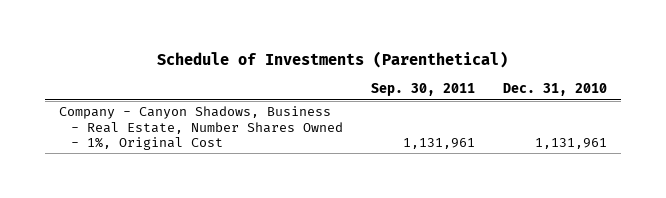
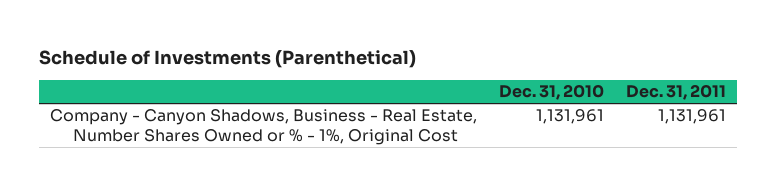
[370,83,475,97] Sep. 30, 2011 -> none
none -> [626,84,727,101] Dec. 31, 2011
[59,106,343,150] Company - Canyon Shadows, Business - Real Estate, Number Shares Owned - 1%, Original Cost -> [50,109,478,145] Company - Canyon Shadows, Business - Real Estate, Number Shares Owned or % - 1%, Original Cost

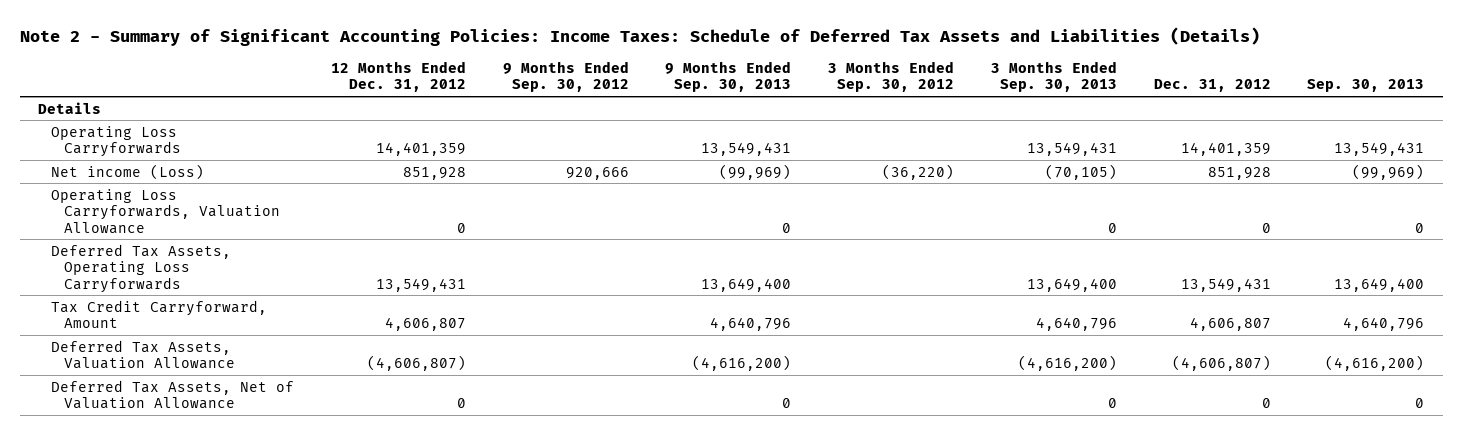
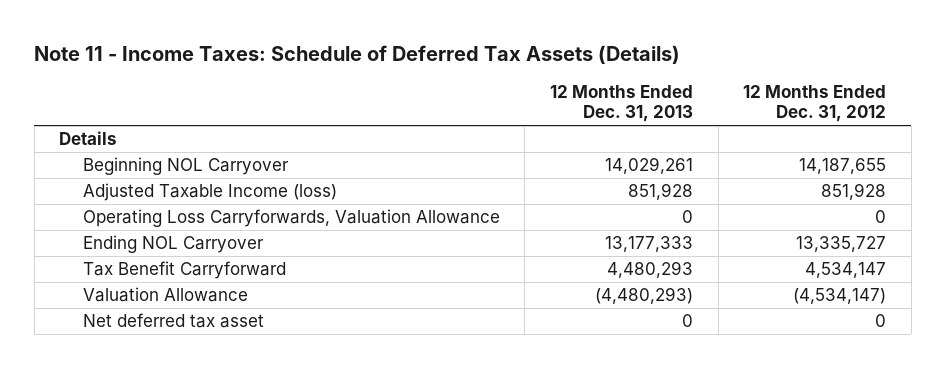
[19,27,1260,47] Note 2 - Summary of Significant Accounting Policies: Income Taxes: Schedule of Deferred Tax Assets and Liabilities (Details) -> [34,45,681,65] Note 11 - Income Taxes: Schedule of Deferred Tax Assets (Details)
[502,60,629,93] 9 Months Ended Sep. 30, 2012 -> none
[665,60,792,93] 9 Months Ended Sep. 30, 2013 -> none
[828,60,955,93] 3 Months Ended Sep. 30, 2012 -> none
[990,60,1117,93] 3 Months Ended Sep. 30, 2013 -> none
[1153,79,1271,93] Dec. 31, 2012 -> none
[1307,79,1425,93] Sep. 30, 2013 -> none
none -> [550,84,694,123] 12 Months Ended Dec. 31, 2013
[51,125,182,158] Operating Loss Carryforwards -> none
none -> [82,157,289,176] Beginning NOL Carryover
[51,163,205,180] Net income (Loss) -> [82,183,337,202] Adjusted Taxable Income (loss)
[51,243,232,293] Deferred Tax Assets, Operating Loss Carryforwards -> none
none -> [82,235,264,254] Ending NOL Carryover
[51,299,268,329] Tax Credit Carryforward, Amount -> [82,261,286,280] Tax Benefit Carryforward
[384,317,466,332] 4,606,807 -> [805,262,887,279] 4,534,147
[51,339,236,370] Deferred Tax Assets, Valuation Allowance -> [82,287,248,303] Valuation Allowance
[366,355,466,372] (4,606,807) -> [793,288,887,305] (4,534,147)
[51,379,295,410] Deferred Tax Assets, Net of Valuation Allowance -> [82,313,264,329] Net deferred tax asset

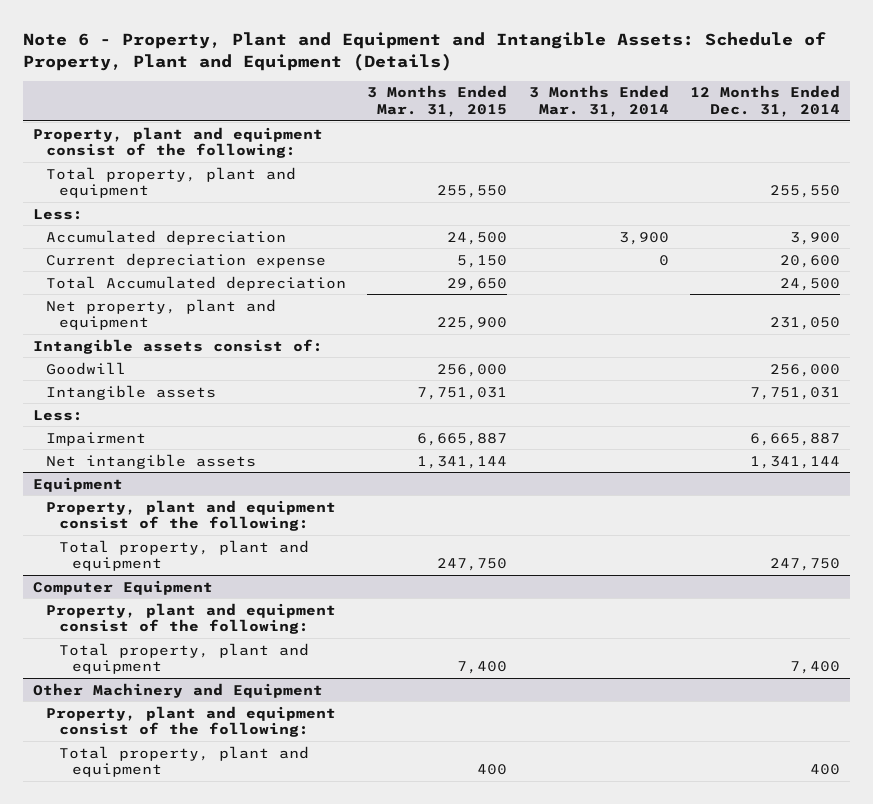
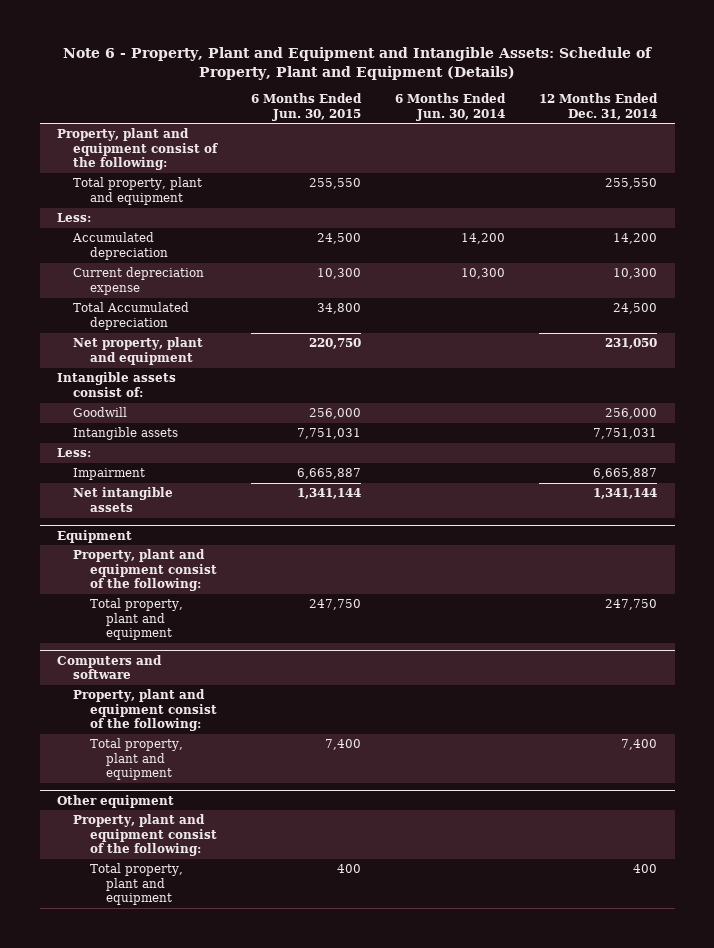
[367,85,508,117] 3 Months Ended Mar. 31, 2015 -> none
[528,85,669,117] 3 Months Ended Mar. 31, 2014 -> none
none -> [251,93,363,121] 6 Months Ended Jun. 30, 2015
none -> [395,93,507,121] 6 Months Ended Jun. 30, 2014
[789,231,840,245] 3,900 -> [613,233,658,245] 14,200
[779,254,840,268] 20,600 -> [613,268,658,280] 10,300
[33,579,214,595] Computer Equipment -> [57,654,163,680] Computers and software
[33,682,324,698] Other Machinery and Equipment -> [57,794,175,808] Other equipment

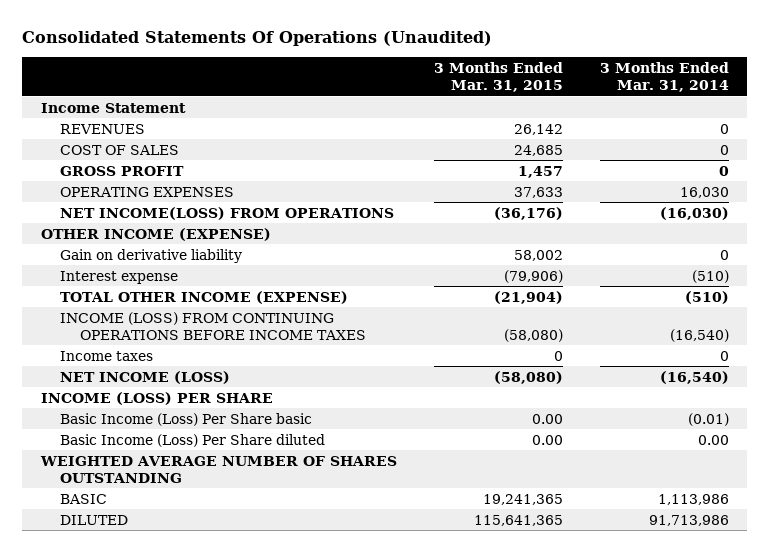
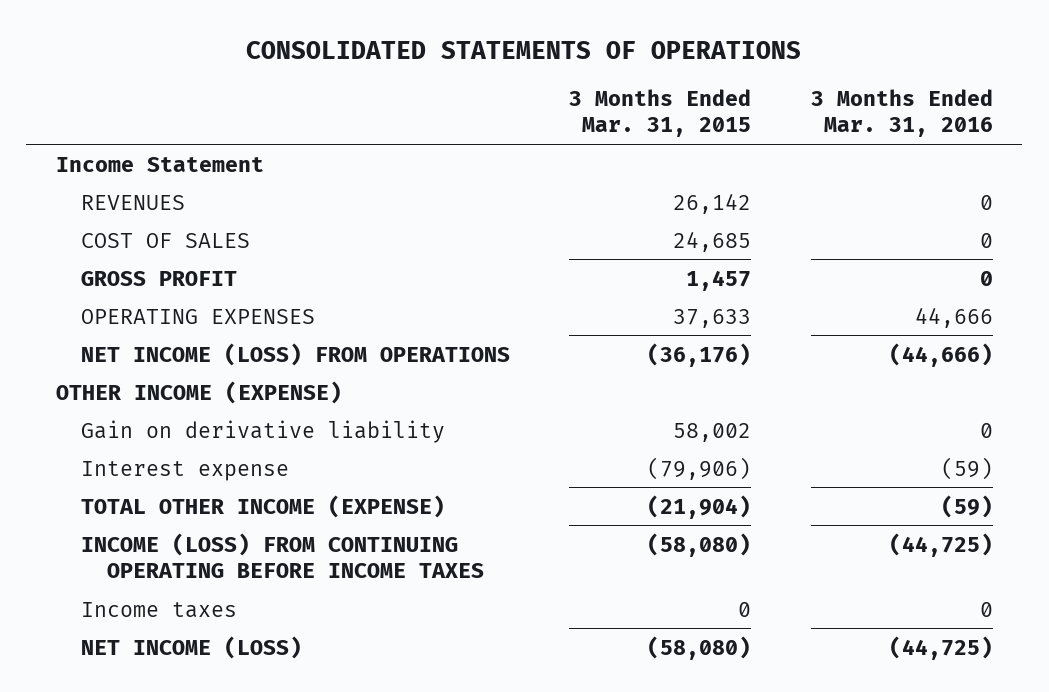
[22,31,493,47] Consolidated Statements Of Operations (Unaudited) -> [246,40,802,59] CONSOLIDATED STATEMENTS OF OPERATIONS
[599,61,729,93] 3 Months Ended Mar. 31, 2014 -> none
none -> [810,88,993,138] 3 Months Ended Mar. 31, 2016
[60,206,395,220] NET INCOME(LOSS) FROM OPERATIONS -> [81,342,511,366] NET INCOME (LOSS) FROM OPERATIONS
[60,311,366,340] INCOME (LOSS) FROM CONTINUING OPERATIONS BEFORE INCOME TAXES -> [81,532,484,578] INCOME (LOSS) FROM CONTINUING OPERATING BEFORE INCOME TAXES
[40,391,273,405] INCOME (LOSS) PER SHARE -> none
[60,412,313,426] Basic Income (Loss) Per Share basic -> none
[60,433,326,447] Basic Income (Loss) Per Share diluted -> none
[39,455,397,483] WEIGHTED AVERAGE NUMBER OF SHARES OUTSTANDING -> none
[60,493,108,504] BASIC -> none
[60,514,129,525] DILUTED -> none

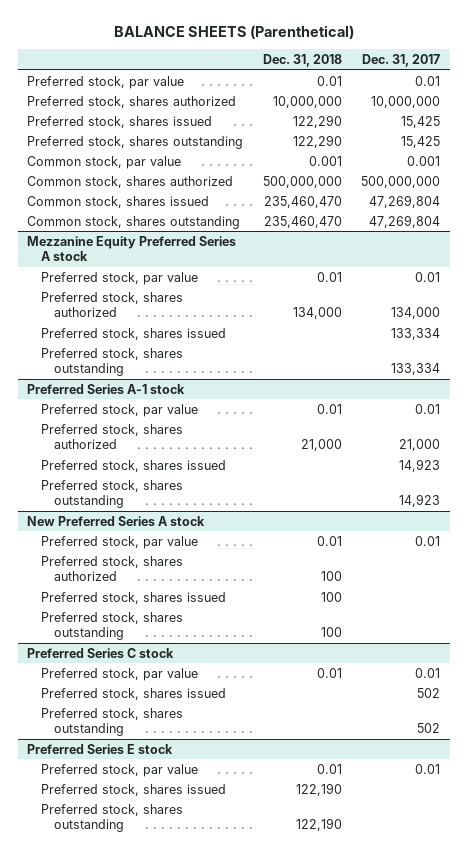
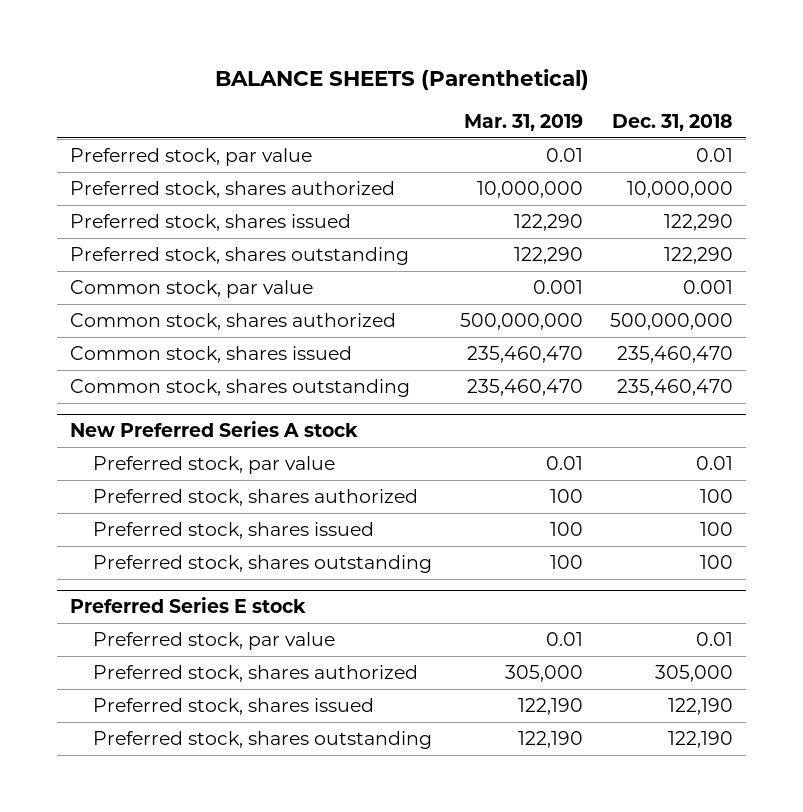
[361,54,440,68] Dec. 31, 2017 -> none
none -> [463,114,583,132] Mar. 31, 2019
[27,235,237,262] Mezzanine Equity Preferred Series A stock -> none
[40,271,198,285] Preferred stock, par value -> none
[40,291,183,318] Preferred stock, shares authorized -> none
[40,327,226,340] Preferred stock, shares issued -> none
[40,347,183,377] Preferred stock, shares outstanding -> none
[27,383,186,394] Preferred Series A-1 stock -> none
[40,403,198,417] Preferred stock, par value -> none
[40,423,183,450] Preferred stock, shares authorized -> none
[40,459,226,472] Preferred stock, shares issued -> none
[40,479,183,509] Preferred stock, shares outstanding -> none
[27,647,175,658] Preferred Series C stock -> none
[40,667,198,681] Preferred stock, par value -> none
[40,687,226,700] Preferred stock, shares issued -> none
[40,707,183,737] Preferred stock, shares outstanding -> none
none -> [93,664,419,682] Preferred stock, shares authorized

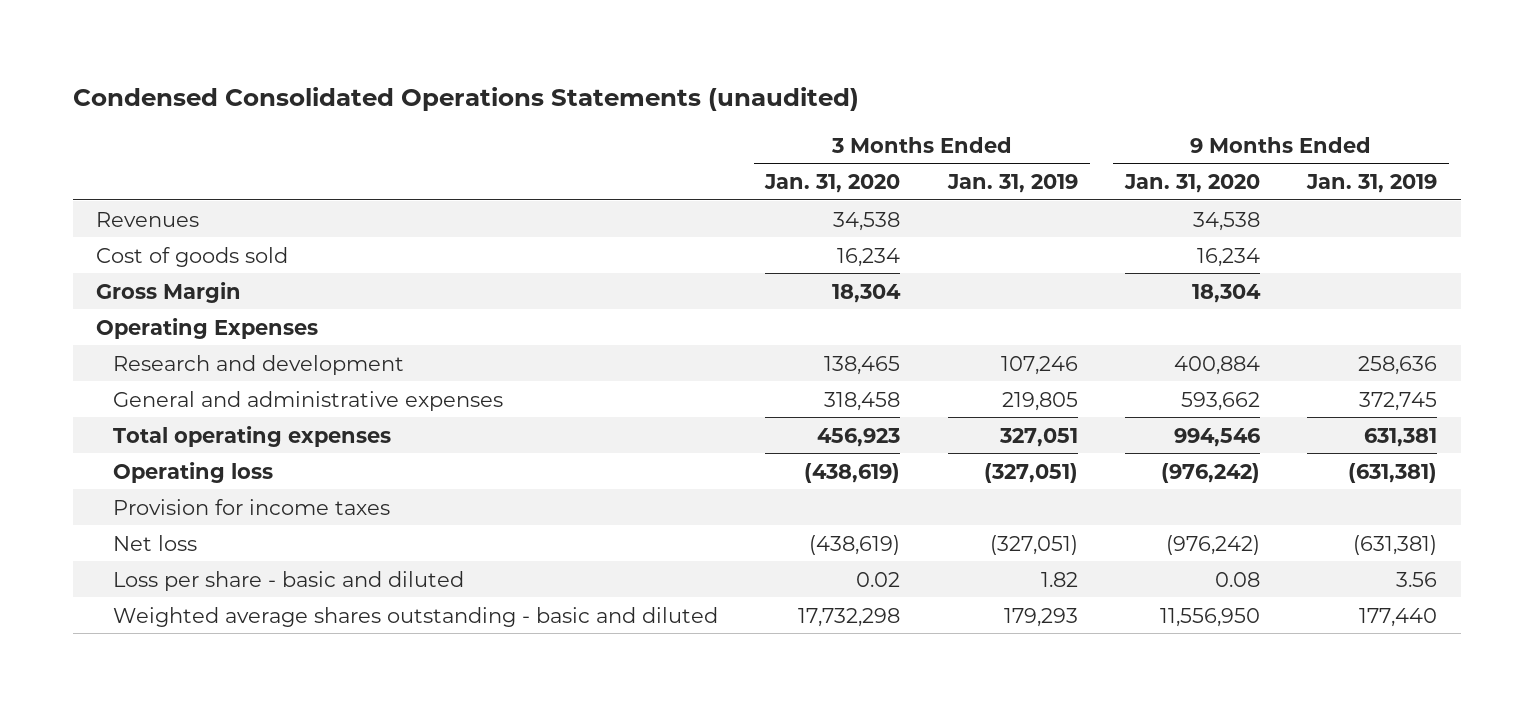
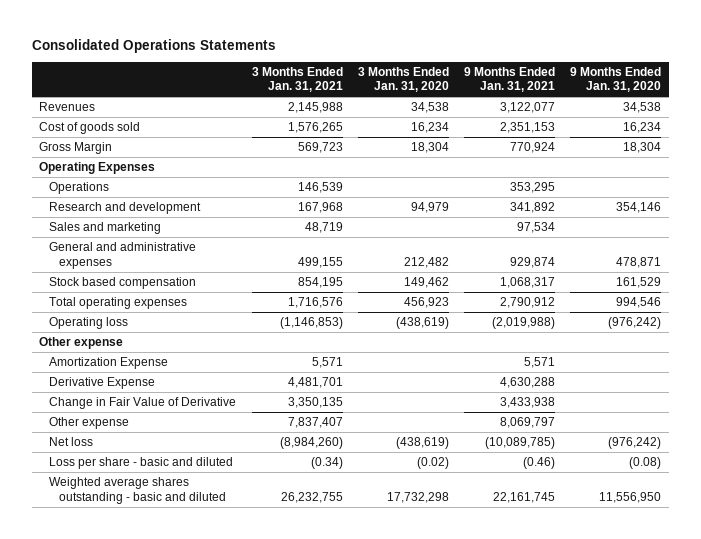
[72,86,859,111] Condensed Consolidated Operations Statements (unaudited) -> [31,38,276,53] Consolidated Operations Statements
[946,174,1078,194] Jan. 31, 2019 -> none
[1306,174,1438,194] Jan. 31, 2019 -> none
none -> [251,67,343,93] 3 Months Ended Jan. 31, 2021
none -> [464,67,556,93] 9 Months Ended Jan. 31, 2021
none -> [49,182,110,195] Operations
[824,355,901,375] 138,465 -> [410,202,449,214] 94,979
[1173,355,1260,375] 400,884 -> [616,202,662,214] 354,146
none -> [49,222,162,235] Sales and marketing
[824,391,901,411] 318,458 -> [403,256,449,268] 212,482
[1180,391,1260,411] 593,662 -> [616,256,662,268] 478,871
none -> [49,277,197,290] Stock based compensation
[113,498,391,515] Provision for income taxes -> none
none -> [39,337,124,350] Other expense
none -> [49,357,169,370] Amortization Expense
none -> [49,377,156,390] Derivative Expense
none -> [49,397,237,410] Change in Fair Value of Derivative
none -> [49,417,130,430] Other expense
[856,571,901,587] 0.02 -> [416,457,449,470] (0.02)
[1214,571,1260,587] 0.08 -> [629,457,662,470] (0.08)

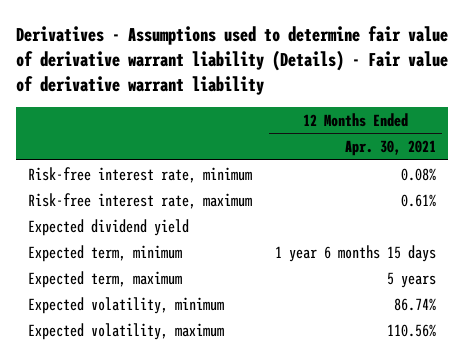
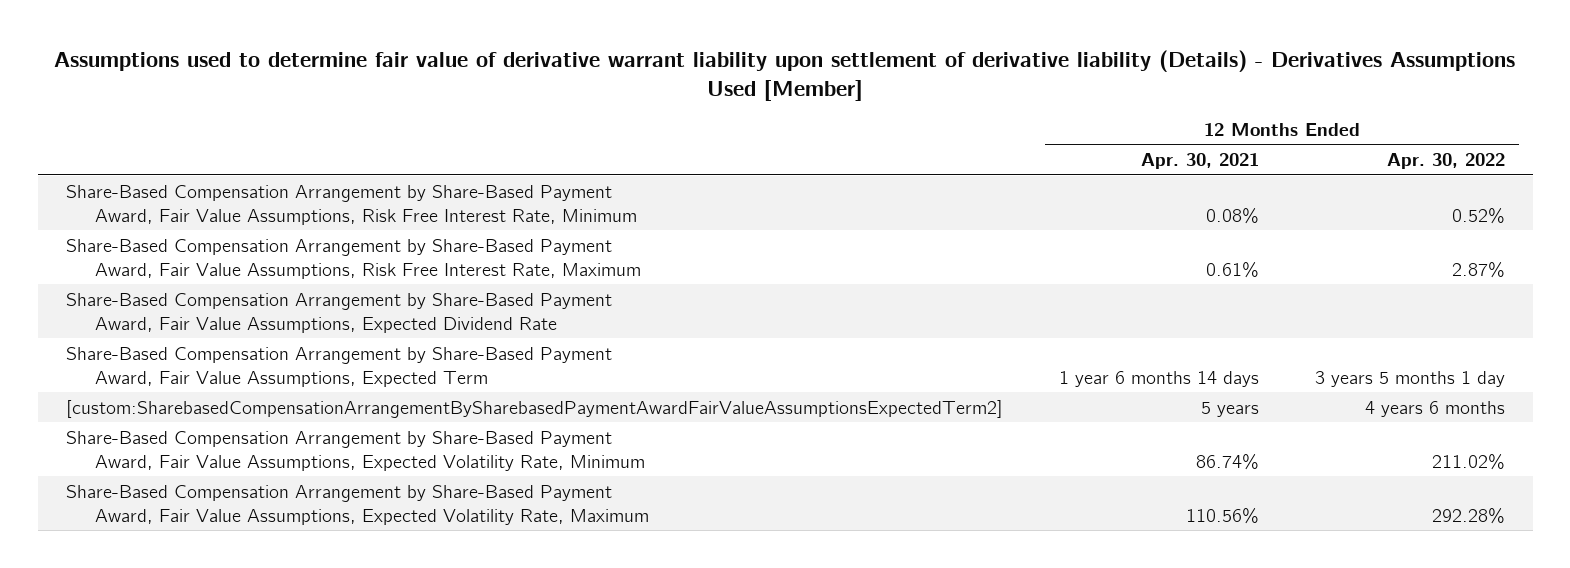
[15,25,448,95] Derivatives - Assumptions used to determine fair value of derivative warrant liability (Details) - Fair value of derivative warrant liability -> [54,49,1516,101] Assumptions used to determine fair value of derivative warrant liability upon settlement of derivative liability (Details) - Derivatives Assumptions Used [Member]
none -> [1386,153,1505,170] Apr. 30, 2022
[27,244,182,262] Expected term, minimum -> none
[27,270,182,288] Expected term, maximum -> none
[27,166,252,183] Risk-free interest rate, minimum -> [65,184,638,225] Share-Based Compensation Arrangement by Share-Based Payment Award, Fair Value Assumptions, Risk Free Interest Rate, Minimum
[27,192,252,209] Risk-free interest rate, maximum -> [65,238,642,279] Share-Based Compensation Arrangement by Share-Based Payment Award, Fair Value Assumptions, Risk Free Interest Rate, Maximum
[27,218,189,236] Expected dividend yield -> [65,292,612,333] Share-Based Compensation Arrangement by Share-Based Payment Award, Fair Value Assumptions, Expected Dividend Rate
none -> [65,346,612,387] Share-Based Compensation Arrangement by Share-Based Payment Award, Fair Value Assumptions, Expected Term
none -> [65,399,1003,418] [custom:SharebasedCompensationArrangementBySharebasedPaymentAwardFairValueAssumptionsExpectedTerm2]
[27,296,224,314] Expected volatility, minimum -> [65,430,646,471] Share-Based Compensation Arrangement by Share-Based Payment Award, Fair Value Assumptions, Expected Volatility Rate, Minimum
[27,322,224,340] Expected volatility, maximum -> [65,484,650,525] Share-Based Compensation Arrangement by Share-Based Payment Award, Fair Value Assumptions, Expected Volatility Rate, Maximum

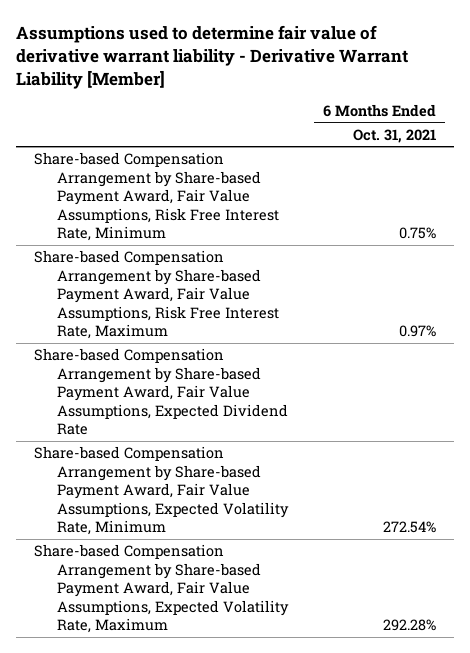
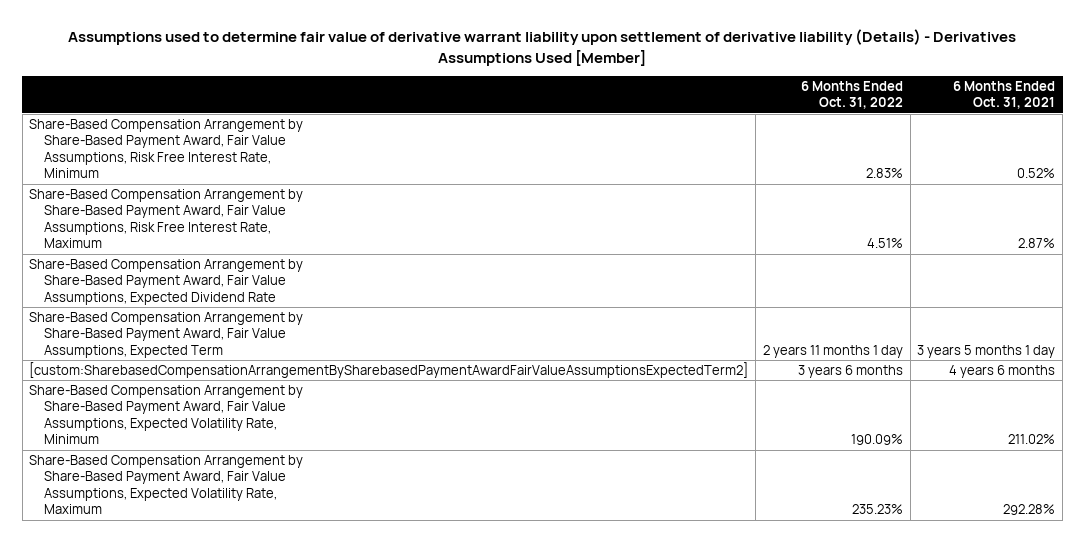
[16,24,409,89] Assumptions used to determine fair value of derivative warrant liability - Derivative Warrant Liability [Member] -> [68,29,1017,66] Assumptions used to determine fair value of derivative warrant liability upon settlement of derivative liability (Details) - Derivatives Assumptions Used [Member]
none -> [800,80,903,110] 6 Months Ended Oct. 31, 2022
[33,152,279,241] Share-based Compensation Arrangement by Share-based Payment Award, Fair Value Assumptions, Risk Free Interest Rate, Minimum -> [29,118,304,179] Share-Based Compensation Arrangement by Share-Based Payment Award, Fair Value Assumptions, Risk Free Interest Rate, Minimum
[399,226,437,239] 0.75% -> [1017,168,1056,179] 0.52%
[33,250,279,339] Share-based Compensation Arrangement by Share-based Payment Award, Fair Value Assumptions, Risk Free Interest Rate, Maximum -> [29,188,304,249] Share-Based Compensation Arrangement by Share-Based Payment Award, Fair Value Assumptions, Risk Free Interest Rate, Maximum
[399,324,437,337] 0.97% -> [1018,238,1056,249] 2.87%
[33,348,288,435] Share-based Compensation Arrangement by Share-based Payment Award, Fair Value Assumptions, Expected Dividend Rate -> [29,258,304,305] Share-Based Compensation Arrangement by Share-Based Payment Award, Fair Value Assumptions, Expected Dividend Rate
none -> [29,311,304,358] Share-Based Compensation Arrangement by Share-Based Payment Award, Fair Value Assumptions, Expected Term
none -> [29,361,749,378] [custom:SharebasedCompensationArrangementBySharebasedPaymentAwardFairValueAssumptionsExpectedTerm2]
[33,446,289,535] Share-based Compensation Arrangement by Share-based Payment Award, Fair Value Assumptions, Expected Volatility Rate, Minimum -> [29,384,304,445] Share-Based Compensation Arrangement by Share-Based Payment Award, Fair Value Assumptions, Expected Volatility Rate, Minimum
[383,520,437,533] 272.54% -> [1008,434,1056,445] 211.02%
[33,544,289,633] Share-based Compensation Arrangement by Share-based Payment Award, Fair Value Assumptions, Expected Volatility Rate, Maximum -> [29,454,304,515] Share-Based Compensation Arrangement by Share-Based Payment Award, Fair Value Assumptions, Expected Volatility Rate, Maximum

